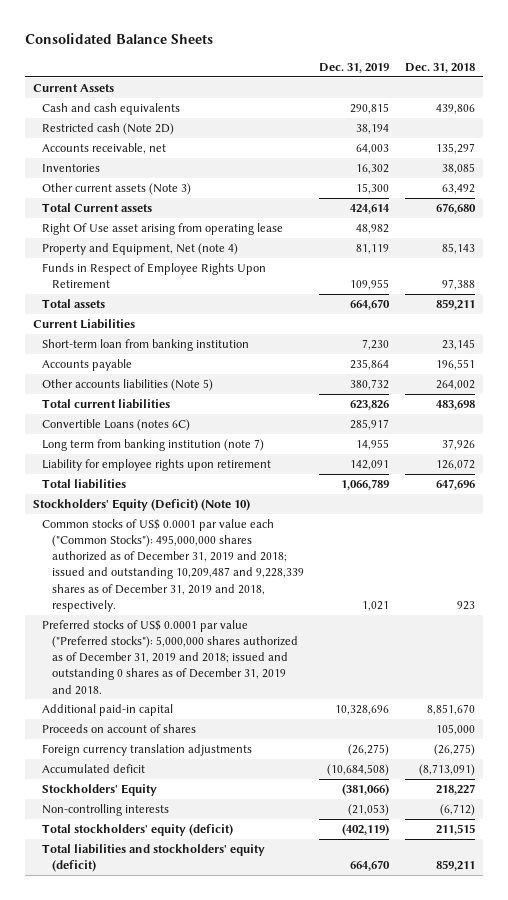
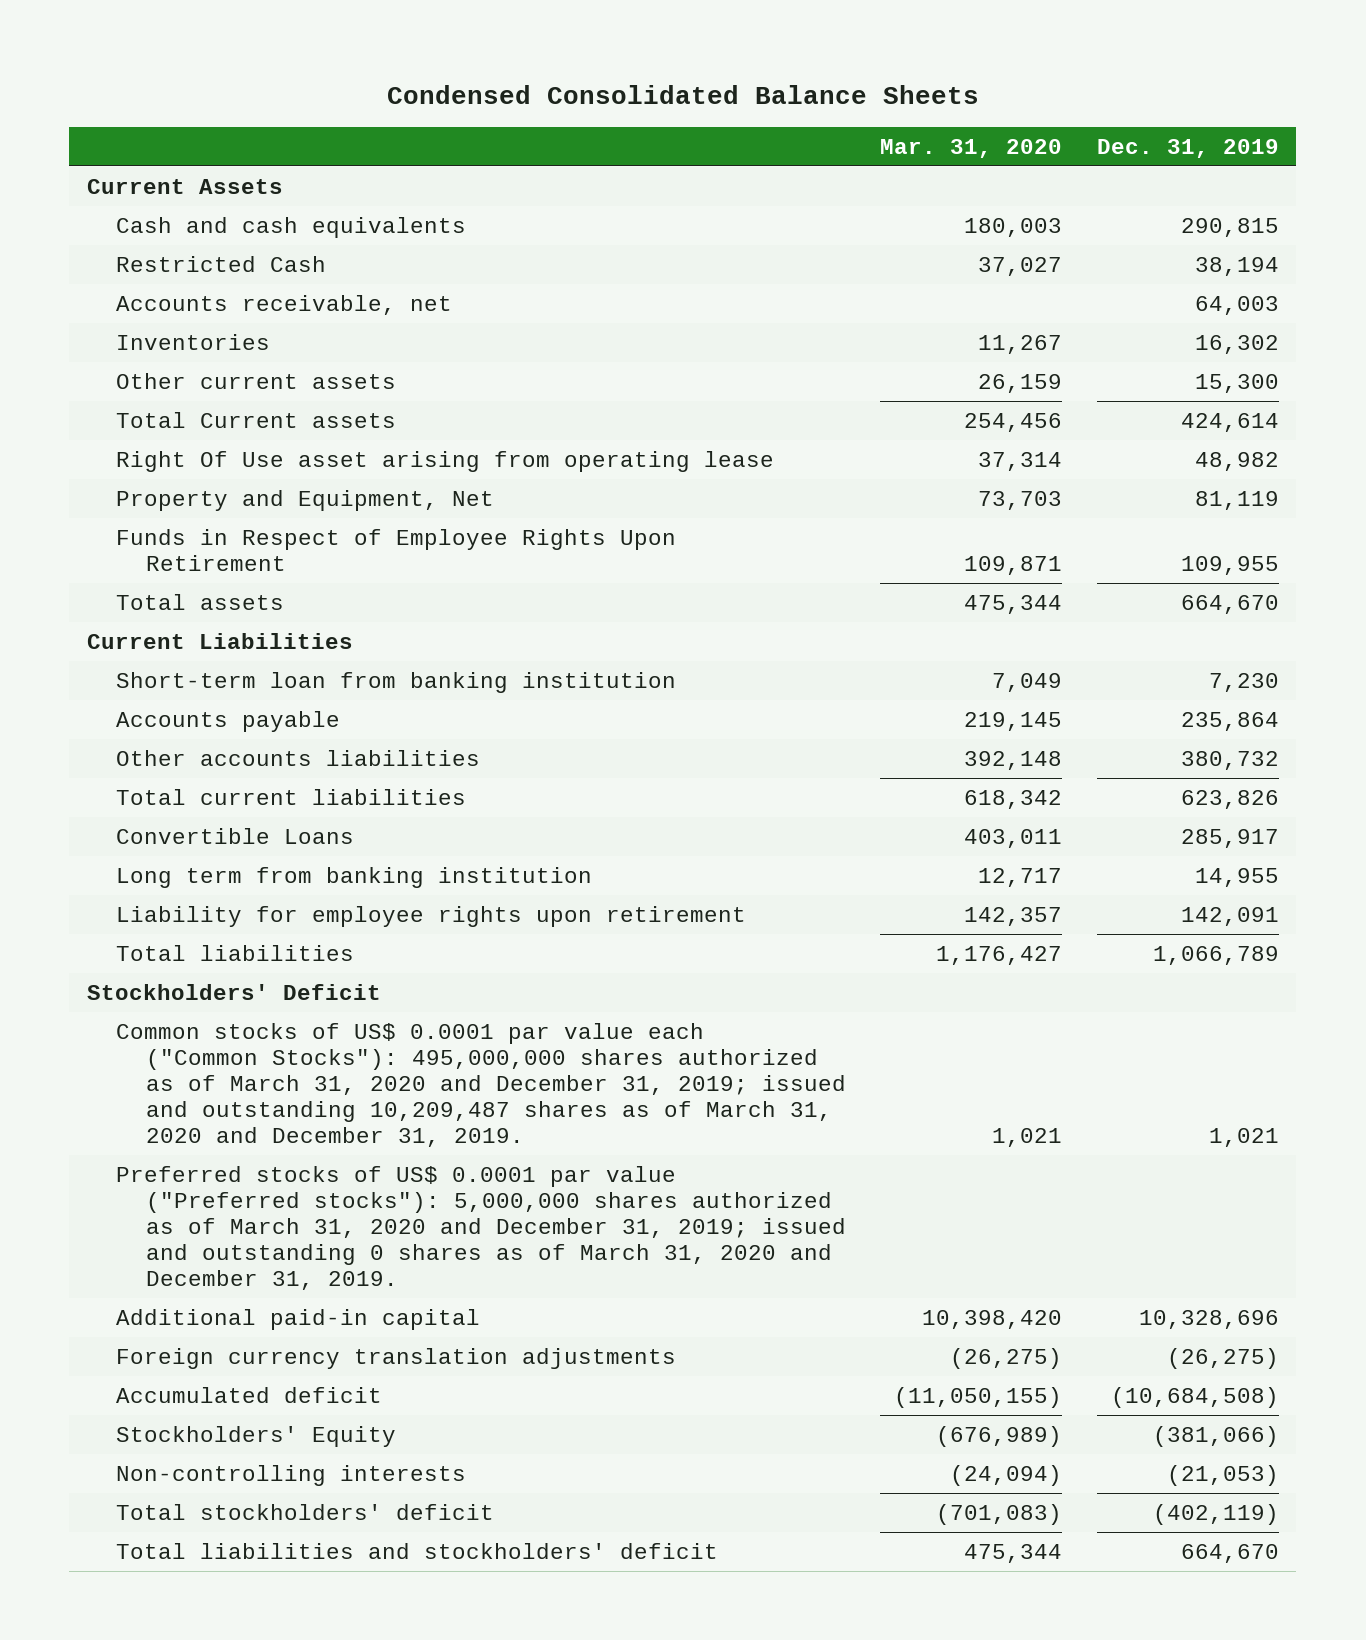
[24,33,213,45] Consolidated Balance Sheets -> [386,85,979,105] Condensed Consolidated Balance Sheets
[405,63,476,74] Dec. 31, 2018 -> none
none -> [880,138,1063,158] Mar. 31, 2020
[42,123,175,136] Restricted cash (Note 2D) -> [116,255,327,272] Restricted Cash
[42,183,192,196] Other current assets (Note 3) -> [116,372,397,389] Other current assets
[42,243,239,256] Property and Equipment, Net (note 4) -> [116,489,495,511] Property and Equipment, Net
[42,379,214,392] Other accounts liabilities (Note 5) -> [116,749,481,766] Other accounts liabilities
[42,419,191,432] Convertible Loans (notes 6C) -> [116,827,355,844] Convertible Loans
[42,439,265,452] Long term from banking institution (note 7) -> [116,866,593,888] Long term from banking institution
[32,499,250,512] Stockholders' Equity (Deficit) (Note 10) -> [86,983,381,1000] Stockholders' Deficit
[42,519,304,612] Common stocks of US$ 0.0001 par value each ("Common Stocks"): 495,000,000 shares authorized as of December 31, 2019 and 2018; issued and outstanding 10,209,487 and 9,228,339 shares as of December 31, 2019 and 2018, respectively. -> [116,1022,846,1147] Common stocks of US$ 0.0001 par value each ("Common Stocks"): 495,000,000 shares authorized as of March 31, 2020 and December 31, 2019; issued and outstanding 10,209,487 shares as of March 31, 2020 and December 31, 2019.
[42,620,298,695] Preferred stocks of US$ 0.0001 par value ("Preferred stocks"): 5,000,000 shares authorized as of December 31, 2019 and 2018; issued and outstanding 0 shares as of December 31, 2019 and 2018. -> [116,1165,846,1290] Preferred stocks of US$ 0.0001 par value ("Preferred stocks"): 5,000,000 shares authorized as of March 31, 2020 and December 31, 2019; issued and outstanding 0 shares as of March 31, 2020 and December 31, 2019.
[42,724,197,734] Proceeds on account of shares -> none
[42,824,234,837] Total stockholders' equity (deficit) -> [116,1503,495,1520] Total stockholders' deficit
[42,844,266,873] Total liabilities and stockholders' equity (deficit) -> [116,1542,719,1559] Total liabilities and stockholders' deficit

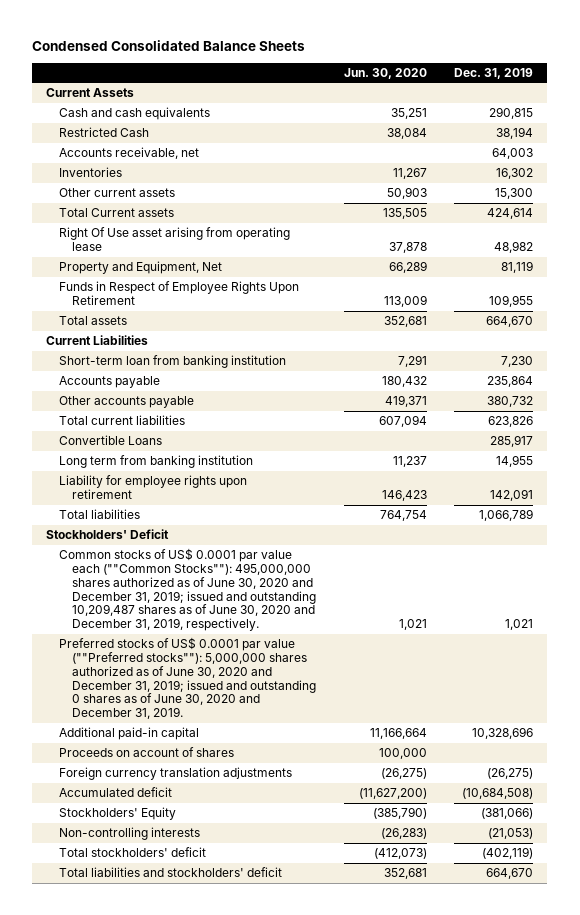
[880,138,1063,158] Mar. 31, 2020 -> none
none -> [343,67,427,79] Jun. 30, 2020
[116,749,481,766] Other accounts liabilities -> [59,396,195,409] Other accounts payable
[116,1022,846,1147] Common stocks of US$ 0.0001 par value each ("Common Stocks"): 495,000,000 shares authorized as of March 31, 2020 and December 31, 2019; issued and outstanding 10,209,487 shares as of March 31, 2020 and December 31, 2019. -> [59,548,317,632] Common stocks of US$ 0.0001 par value each (""Common Stocks""): 495,000,000 shares authorized as of June 30, 2020 and December 31, 2019; issued and outstanding 10,209,487 shares as of June 30, 2020 and December 31, 2019, respectively.
[116,1165,846,1290] Preferred stocks of US$ 0.0001 par value ("Preferred stocks"): 5,000,000 shares authorized as of March 31, 2020 and December 31, 2019; issued and outstanding 0 shares as of March 31, 2020 and December 31, 2019. -> [59,637,317,720] Preferred stocks of US$ 0.0001 par value (""Preferred stocks""): 5,000,000 shares authorized as of June 30, 2020 and December 31, 2019; issued and outstanding 0 shares as of June 30, 2020 and December 31, 2019.
none -> [59,747,235,758] Proceeds on account of shares

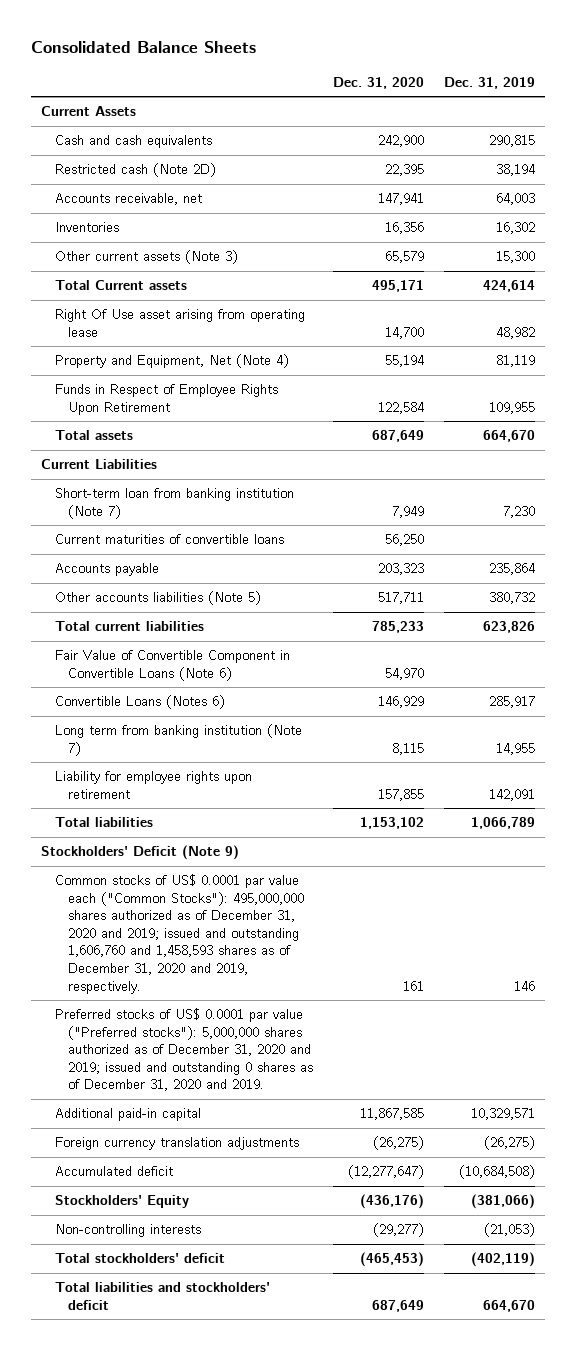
[32,39,306,51] Condensed Consolidated Balance Sheets -> [31,41,257,54] Consolidated Balance Sheets
[343,67,427,79] Jun. 30, 2020 -> none
none -> [333,76,425,89] Dec. 31, 2020
[59,127,150,138] Restricted Cash -> [54,163,216,178] Restricted cash (Note 2D)
[59,188,176,198] Other current assets -> [54,250,238,265] Other current assets (Note 3)
[59,261,223,275] Property and Equipment, Net -> [54,354,289,369] Property and Equipment, Net (Note 4)
[59,355,287,369] Short-term loan from banking institution -> [54,488,294,519] Short-term loan from banking institution (Note 7)
none -> [54,534,284,545] Current maturities of convertible loans
[59,396,195,409] Other accounts payable -> [54,591,261,606] Other accounts liabilities (Note 5)
none -> [54,650,290,681] Fair Value of Convertible Component in Convertible Loans (Note 6)
[59,435,163,446] Convertible Loans -> [54,695,225,710] Convertible Loans (Notes 6)
[59,455,254,469] Long term from banking institution -> [54,724,302,756] Long term from banking institution (Note 7)
[59,747,235,758] Proceeds on account of shares -> none
[46,529,170,540] Stockholders' Deficit -> [41,845,240,861] Stockholders' Deficit (Note 9)
[59,548,317,632] Common stocks of US$ 0.0001 par value each (""Common Stocks""): 495,000,000 shares authorized as of June 30, 2020 and December 31, 2019; issued and outstanding 10,209,487 shares as of June 30, 2020 and December 31, 2019, respectively. -> [54,874,305,994] Common stocks of US$ 0.0001 par value each ("Common Stocks"): 495,000,000 shares authorized as of December 31, 2020 and 2019; issued and outstanding 1,606,760 and 1,458,593 shares as of December 31, 2020 and 2019, respectively.
[505,619,534,631] 1,021 -> [514,980,536,991] 146
[59,637,317,720] Preferred stocks of US$ 0.0001 par value (""Preferred stocks""): 5,000,000 shares authorized as of June 30, 2020 and December 31, 2019; issued and outstanding 0 shares as of June 30, 2020 and December 31, 2019. -> [54,1008,314,1092] Preferred stocks of US$ 0.0001 par value ("Preferred stocks"): 5,000,000 shares authorized as of December 31, 2020 and 2019; issued and outstanding 0 shares as of December 31, 2020 and 2019.
[472,727,534,740] 10,328,696 -> [471,1108,536,1121] 10,329,571

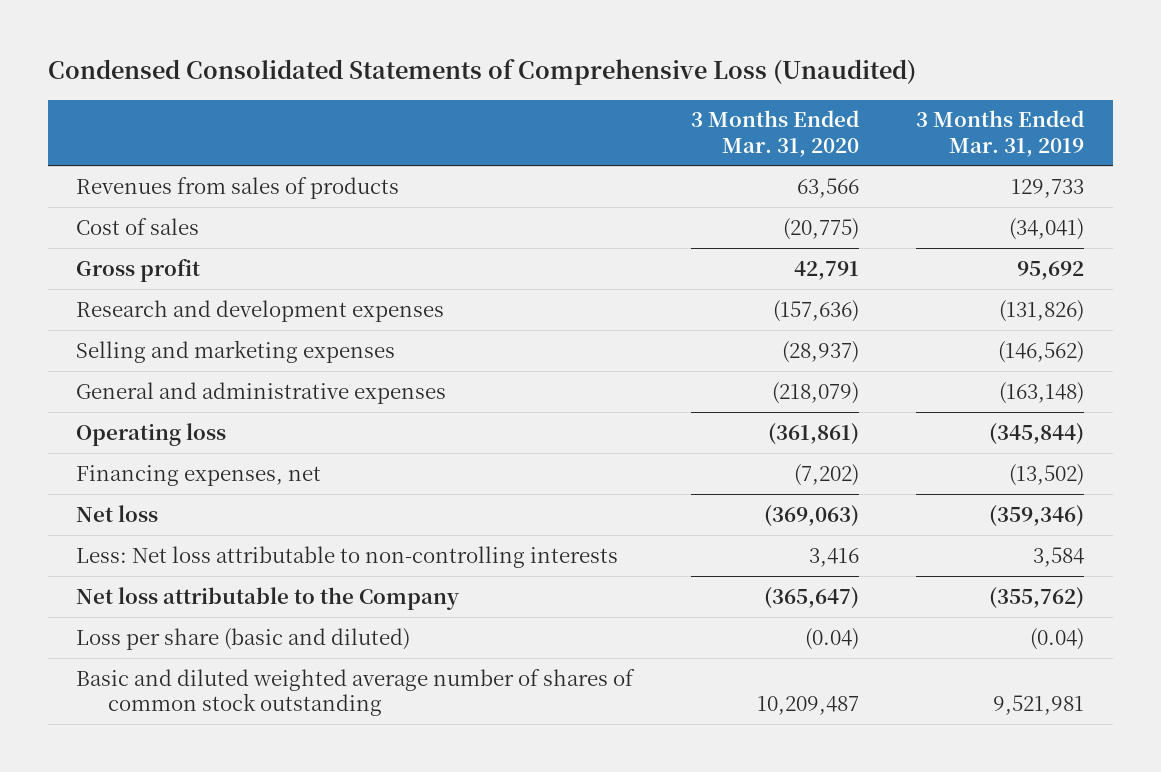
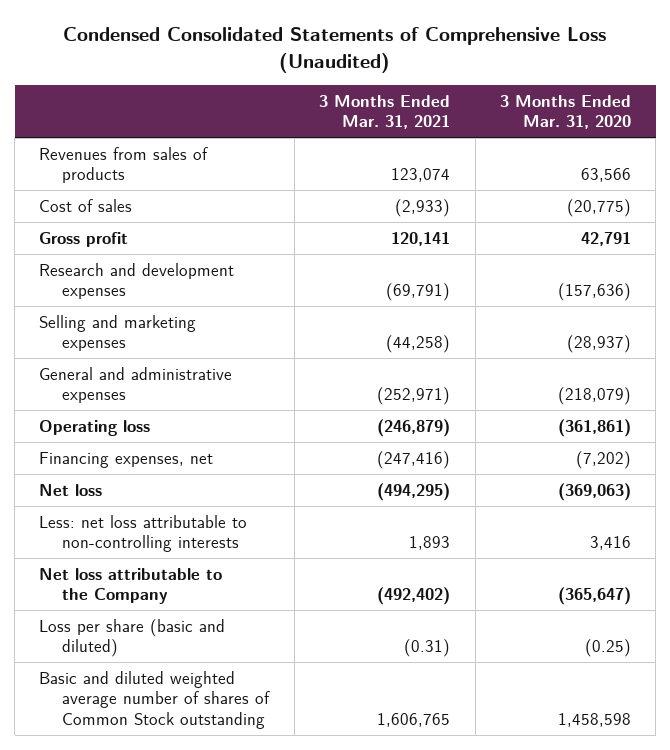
[916,110,1085,157] 3 Months Ended Mar. 31, 2019 -> none
none -> [319,94,451,130] 3 Months Ended Mar. 31, 2021
[76,545,619,568] Less: Net loss attributable to non-controlling interests -> [39,514,248,553] Less: net loss attributable to non-controlling interests
[804,627,859,650] (0.04) -> [584,639,631,658] (0.25)
[76,668,636,716] Basic and diluted weighted average number of shares of common stock outstanding -> [39,670,271,729] Basic and diluted weighted average number of shares of Common Stock outstanding
[756,695,859,715] 10,209,487 -> [557,712,631,727] 1,458,598

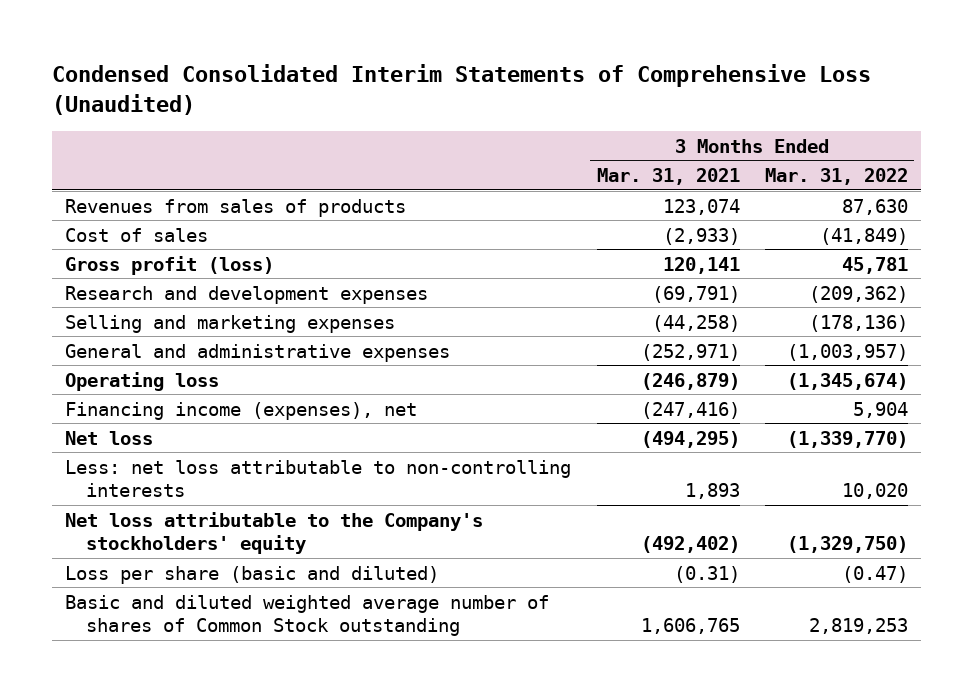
[63,27,607,73] Condensed Consolidated Statements of Comprehensive Loss (Unaudited) -> [52,64,872,116] Condensed Consolidated Interim Statements of Comprehensive Loss (Unaudited)
[499,94,631,130] 3 Months Ended Mar. 31, 2020 -> none
none -> [765,168,909,186] Mar. 31, 2022
[39,231,129,247] Gross profit -> [65,255,275,275] Gross profit (loss)
[39,451,214,468] Financing expenses, net -> [65,401,418,420] Financing income (expenses), net
[39,567,223,605] Net loss attributable to the Company -> [65,511,484,555] Net loss attributable to the Company's stockholders' equity

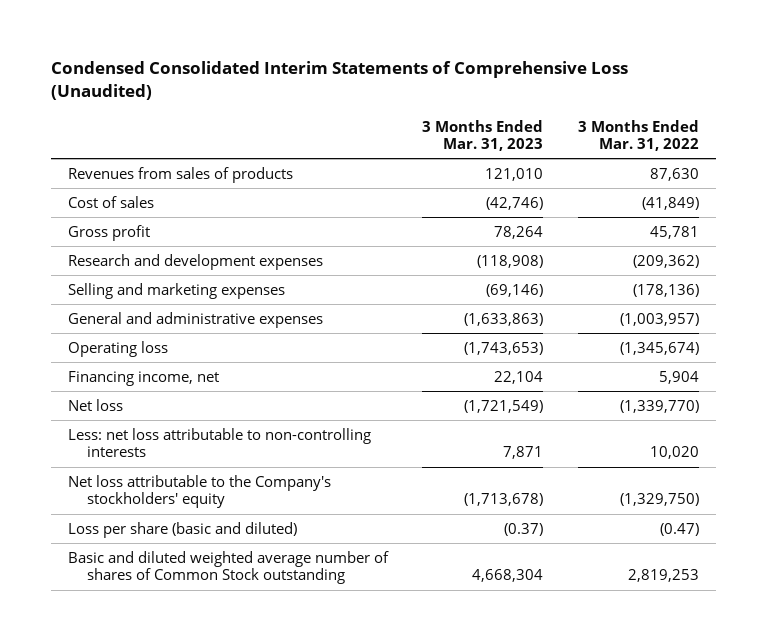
[596,168,740,186] Mar. 31, 2021 -> none
none -> [422,119,544,152] 3 Months Ended Mar. 31, 2023
[65,255,275,275] Gross profit (loss) -> [68,224,151,241] Gross profit
[65,401,418,420] Financing income (expenses), net -> [68,370,220,386] Financing income, net

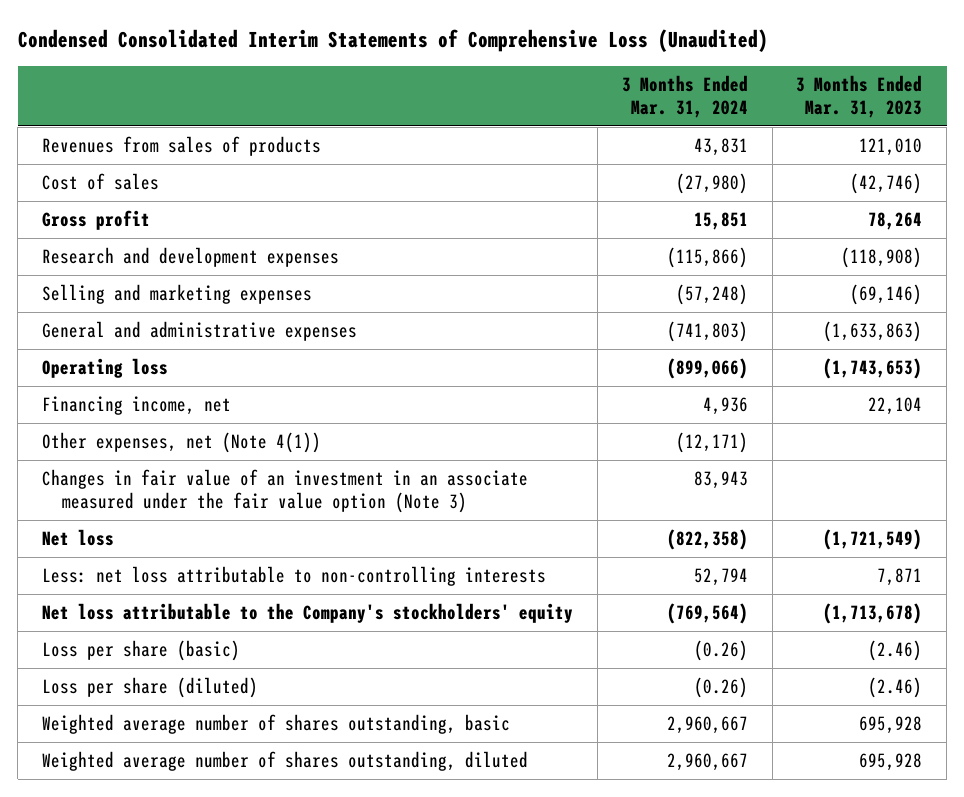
[577,119,699,152] 3 Months Ended Mar. 31, 2022 -> none
none -> [621,74,748,118] 3 Months Ended Mar. 31, 2024
none -> [41,432,321,454] Other expenses, net (Note 4(1))
none -> [41,469,528,514] Changes in fair value of an investment in an associate measured under the fair value option (Note 3)
[68,521,298,538] Loss per share (basic and diluted) -> [41,640,240,662] Loss per share (basic)
[504,522,544,536] (0.37) -> [868,640,923,662] (2.46)
none -> [41,677,258,699] Loss per share (diluted)
[68,550,390,585] Basic and diluted weighted average number of shares of Common Stock outstanding -> [41,714,510,735] Weighted average number of shares outstanding, basic
[472,569,544,583] 4,668,304 -> [859,716,923,735] 695,928
none -> [41,751,528,772] Weighted average number of shares outstanding, diluted

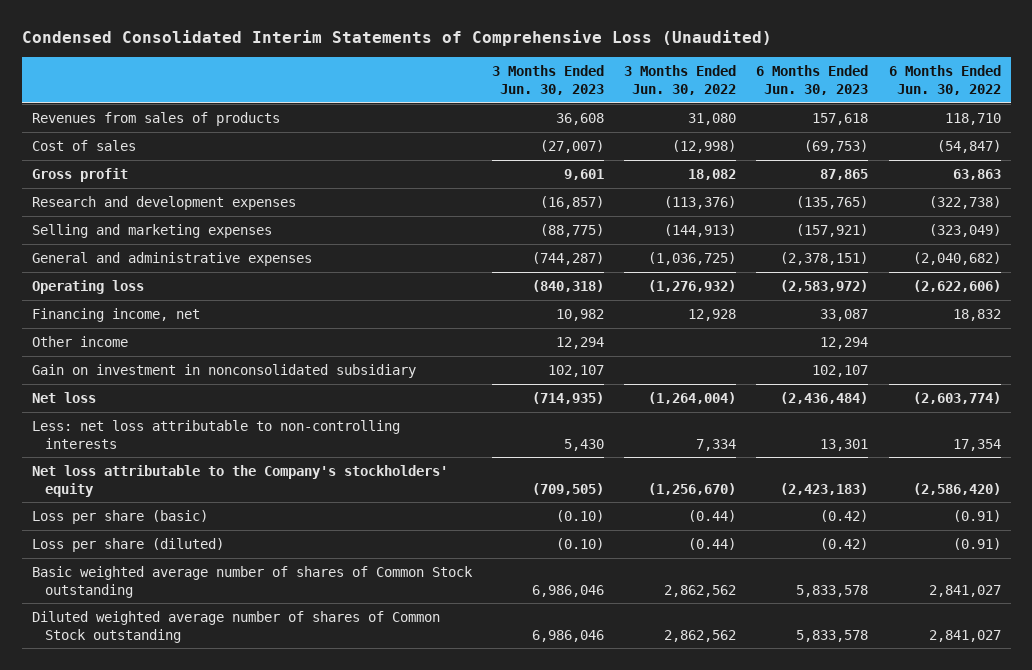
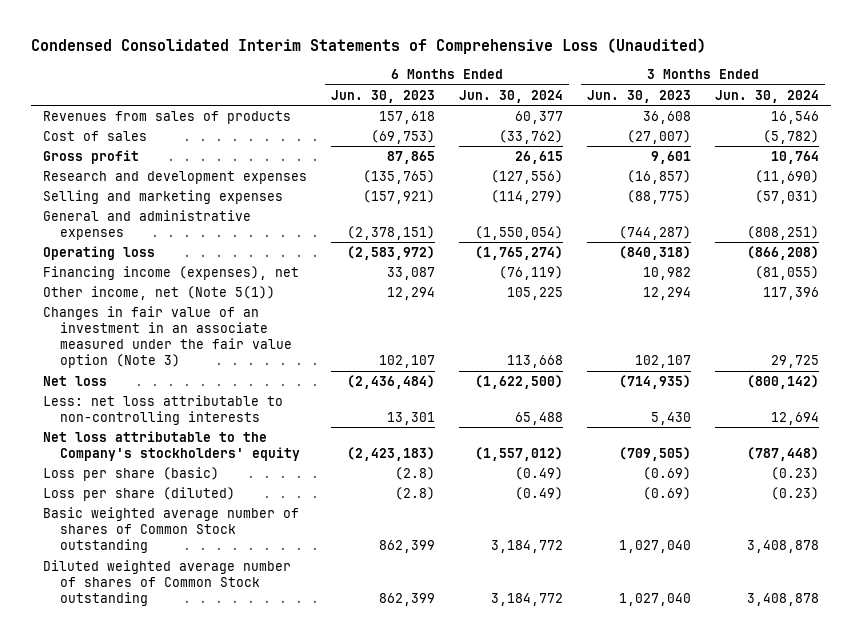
[624,65,737,96] 3 Months Ended Jun. 30, 2022 -> none
[888,65,1001,96] 6 Months Ended Jun. 30, 2022 -> none
none -> [459,89,564,103] Jun. 30, 2024
none -> [715,89,820,103] Jun. 30, 2024
[31,307,200,322] Financing income, net -> [43,265,300,280] Financing income (expenses), net
[31,335,128,347] Other income -> [43,285,276,300] Other income, net (Note 5(1))
[31,363,416,378] Gain on investment in nonconsolidated subsidiary -> [43,305,292,369] Changes in fair value of an investment in an associate measured under the fair value option (Note 3)
[555,509,604,522] (0.10) -> [643,466,692,480] (0.69)
[820,509,869,522] (0.42) -> [395,466,436,480] (2.8)
[555,537,604,550] (0.10) -> [643,486,692,500] (0.69)
[820,537,869,550] (0.42) -> [395,486,436,500] (2.8)
[531,584,604,597] 6,986,046 -> [619,540,692,554] 1,027,040
[796,584,869,597] 5,833,578 -> [379,540,436,554] 862,399
[531,629,604,642] 6,986,046 -> [619,593,692,607] 1,027,040
[796,629,869,642] 5,833,578 -> [379,593,436,607] 862,399

